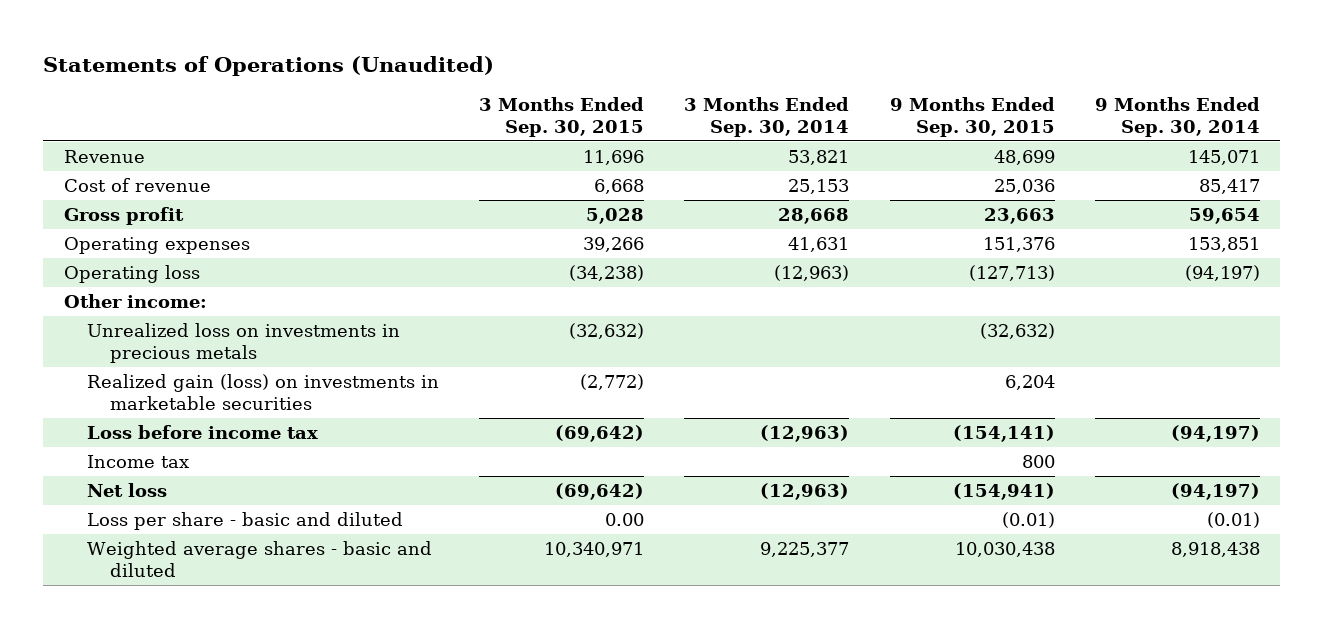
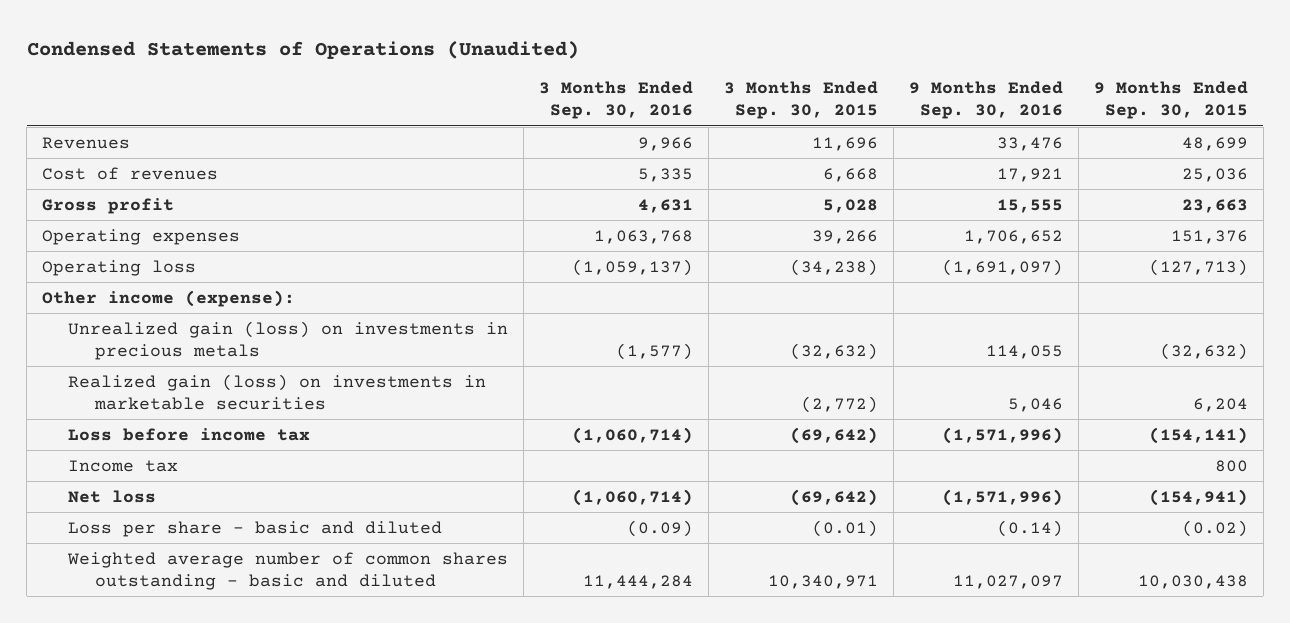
[43,55,495,76] Statements of Operations (Unaudited) -> [26,40,579,59] Condensed Statements of Operations (Unaudited)
[684,96,850,138] 3 Months Ended Sep. 30, 2014 -> none
[1094,96,1260,138] 9 Months Ended Sep. 30, 2014 -> none
none -> [539,81,694,120] 3 Months Ended Sep. 30, 2016
none -> [909,81,1064,120] 9 Months Ended Sep. 30, 2016
[63,149,145,163] Revenue -> [42,136,131,149] Revenues
[63,177,211,192] Cost of revenue -> [42,166,219,180] Cost of revenues
[63,293,207,308] Other income: -> [42,289,296,307] Other income (expense):
[86,322,400,364] Unrealized loss on investments in precious metals -> [68,320,509,361] Unrealized gain (loss) on investments in precious metals
[605,512,645,526] 0.00 -> [812,519,879,537] (0.01)
[1001,511,1055,528] (0.01) -> [1181,519,1248,537] (0.02)
[86,540,432,578] Weighted average shares - basic and diluted -> [67,551,509,591] Weighted average number of common shares outstanding - basic and diluted

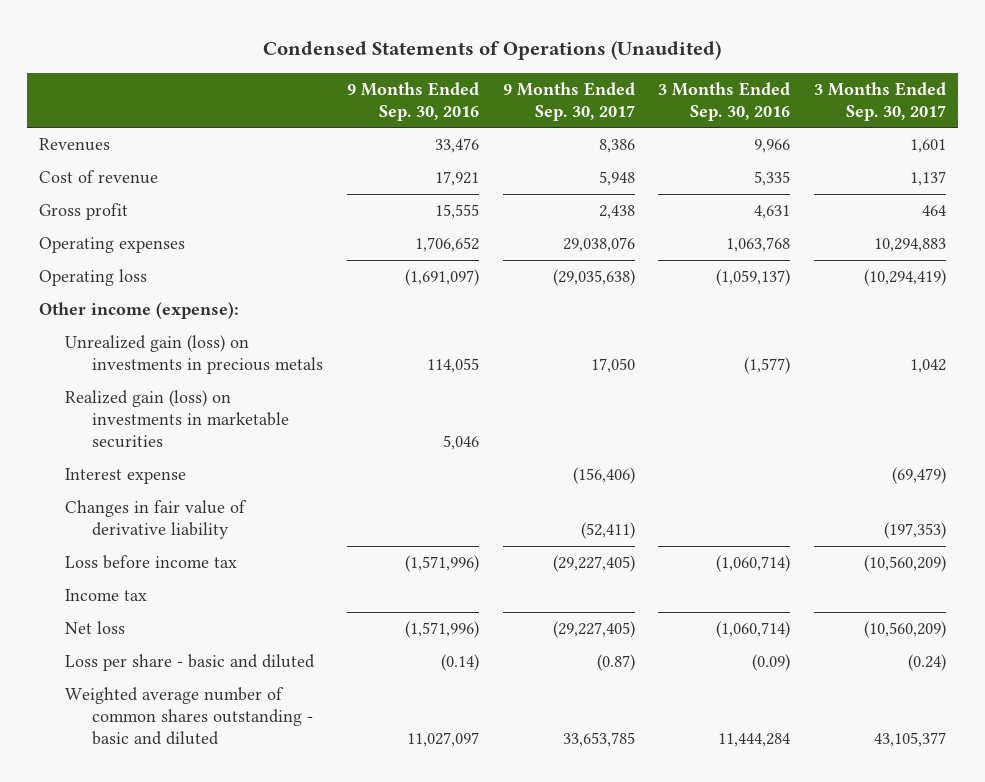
[724,81,879,120] 3 Months Ended Sep. 30, 2015 -> none
[1093,81,1248,120] 9 Months Ended Sep. 30, 2015 -> none
none -> [502,81,635,121] 9 Months Ended Sep. 30, 2017
none -> [814,81,947,121] 3 Months Ended Sep. 30, 2017
[42,166,219,180] Cost of revenues -> [38,170,158,185] Cost of revenue
none -> [65,468,187,485] Interest expense
none -> [65,500,248,540] Changes in fair value of derivative liability

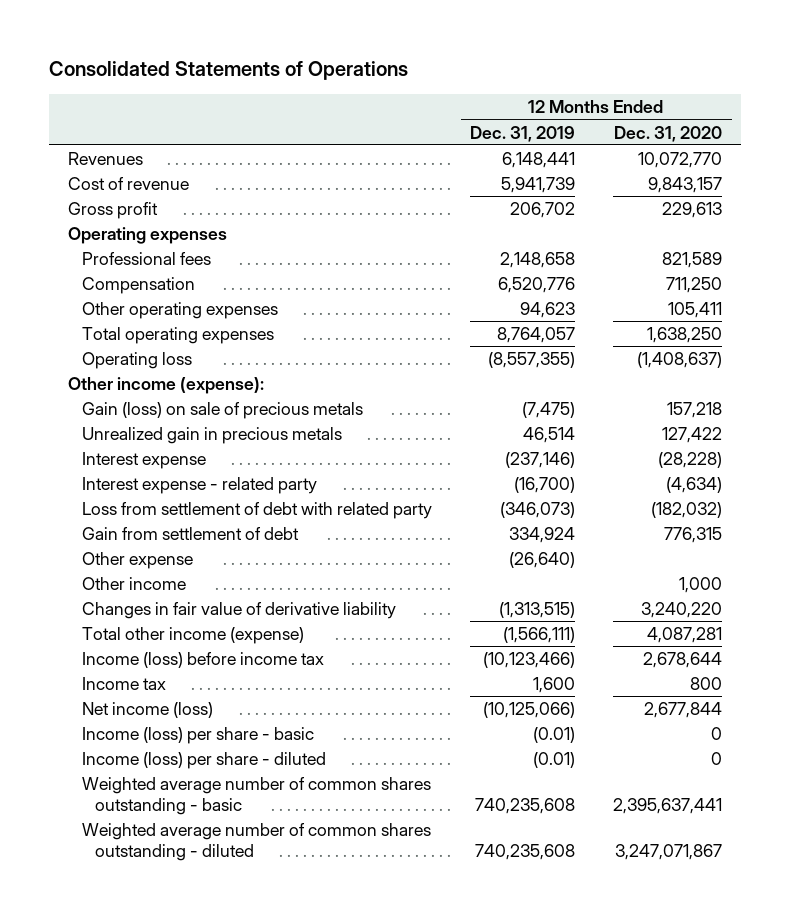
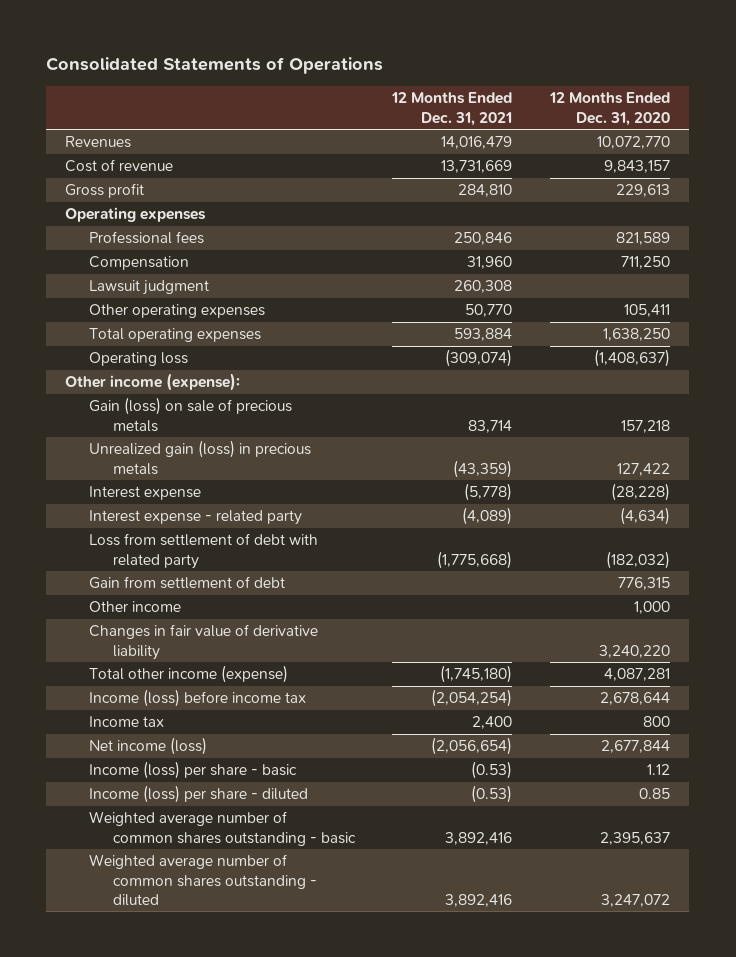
[470,125,576,142] Dec. 31, 2019 -> none
none -> [391,92,513,126] 12 Months Ended Dec. 31, 2021
none -> [88,280,209,296] Lawsuit judgment
[81,427,342,445] Unrealized gain in precious metals -> [88,440,311,475] Unrealized gain (loss) in precious metals
[81,552,193,570] Other expense -> none
[711,727,723,741] 0 -> [647,764,671,776] 1.12
[711,752,723,766] 0 -> [639,788,671,800] 0.85
[613,798,723,815] 2,395,637,441 -> [600,831,671,845] 2,395,637
[615,844,723,861] 3,247,071,867 -> [601,893,671,907] 3,247,072

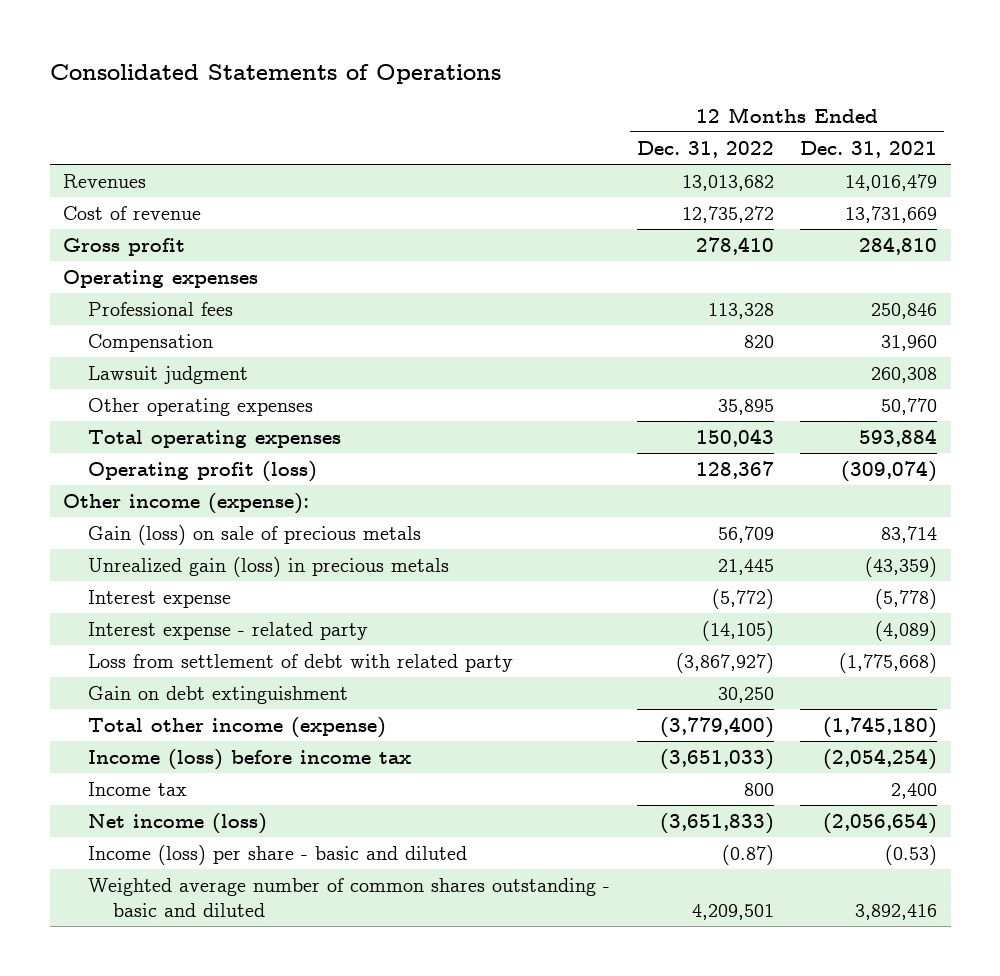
[549,92,671,126] 12 Months Ended Dec. 31, 2020 -> none
none -> [636,140,774,158] Dec. 31, 2022
[88,352,188,367] Operating loss -> [88,460,318,482] Operating profit (loss)
[88,601,181,613] Other income -> none
[88,624,318,660] Changes in fair value of derivative liability -> none
[88,576,285,590] Gain from settlement of debt -> [88,685,349,704] Gain on debt extinguishment
[88,785,308,804] Income (loss) per share - diluted -> none
[88,854,317,906] Weighted average number of common shares outstanding - diluted -> none
[88,761,297,780] Income (loss) per share - basic -> [88,844,468,865] Income (loss) per share - basic and diluted
[88,811,356,846] Weighted average number of common shares outstanding - basic -> [88,877,611,917] Weighted average number of common shares outstanding - basic and diluted

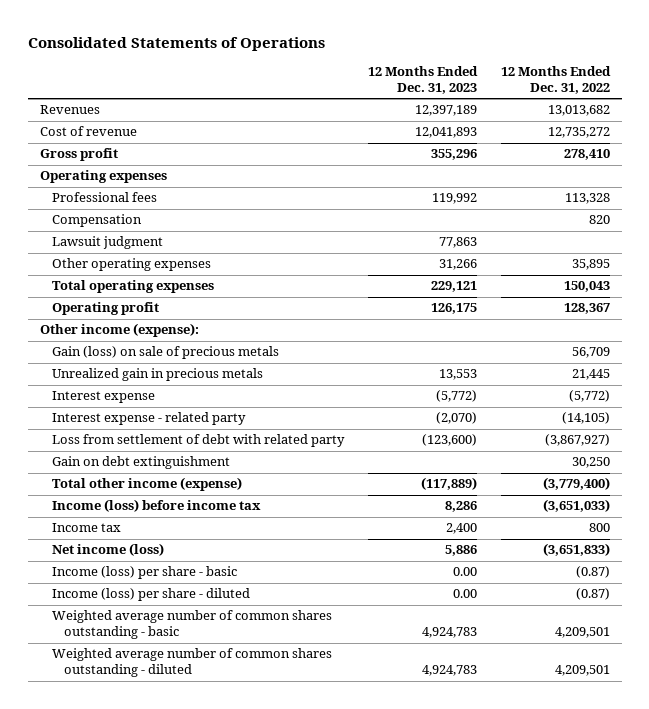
[800,140,938,158] Dec. 31, 2021 -> none
none -> [367,66,478,95] 12 Months Ended Dec. 31, 2023
[88,460,318,482] Operating profit (loss) -> [51,302,159,316] Operating profit
[88,556,450,577] Unrealized gain (loss) in precious metals -> [51,368,263,382] Unrealized gain in precious metals
[88,844,468,865] Income (loss) per share - basic and diluted -> [51,566,237,580] Income (loss) per share - basic
none -> [51,588,250,602] Income (loss) per share - diluted
[88,877,611,917] Weighted average number of common shares outstanding - basic and diluted -> [51,610,332,640] Weighted average number of common shares outstanding - basic
none -> [51,648,332,678] Weighted average number of common shares outstanding - diluted

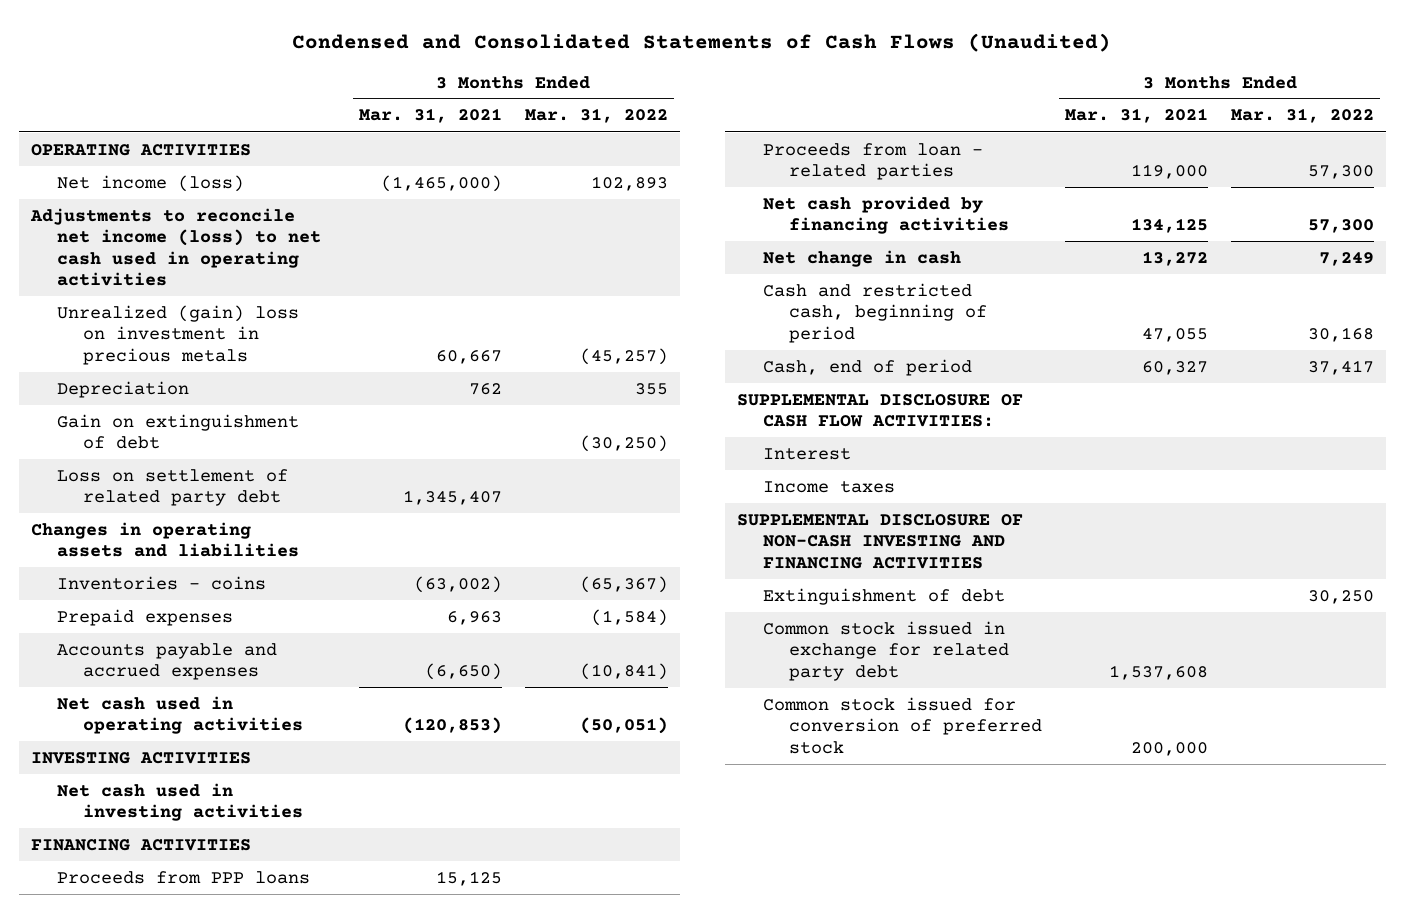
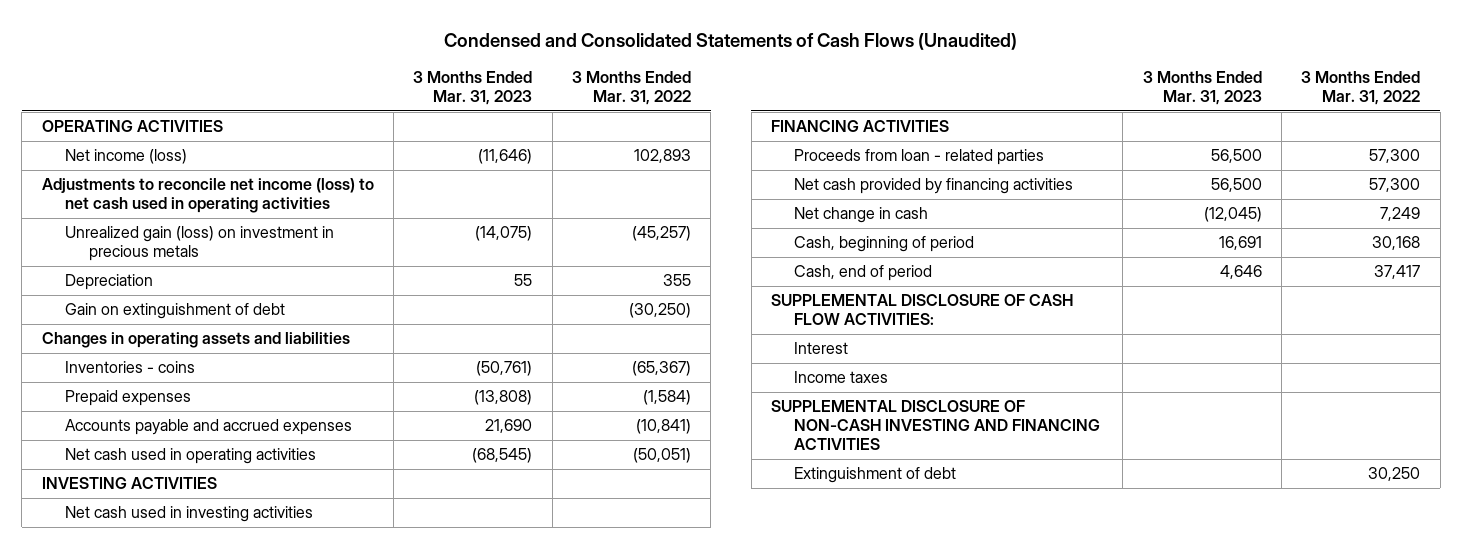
[358,108,502,124] Mar. 31, 2021 -> none
none -> [413,71,533,106] 3 Months Ended Mar. 31, 2023
[56,304,299,365] Unrealized (gain) loss on investment in precious metals -> [65,226,335,262] Unrealized gain (loss) on investment in precious metals
[56,468,288,507] Loss on settlement of related party debt -> none
[56,870,310,884] Proceeds from PPP loans -> none
[762,282,988,343] Cash and restricted cash, beginning of period -> [794,236,975,253] Cash, beginning of period
[762,620,1010,681] Common stock issued in exchange for related party debt -> none
[762,696,1043,754] Common stock issued for conversion of preferred stock -> none

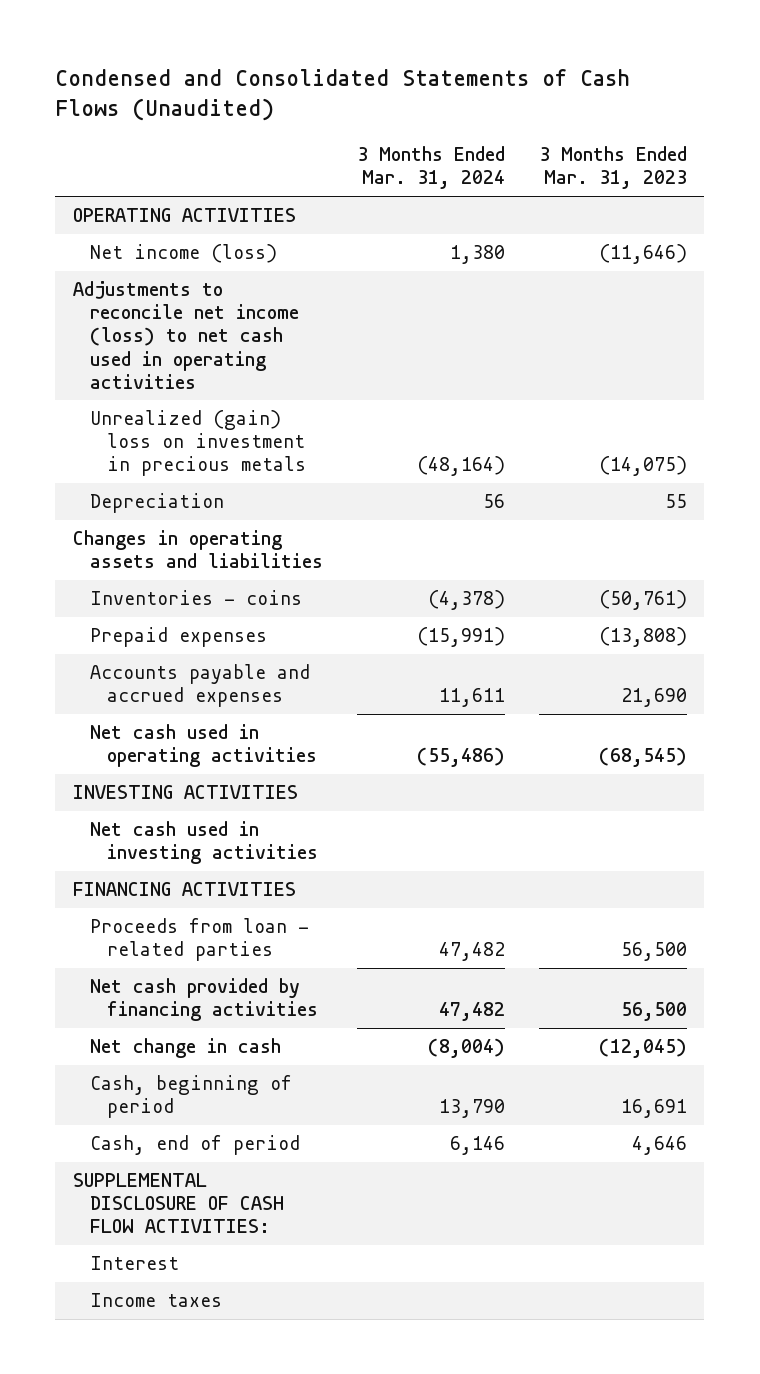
[572,71,692,106] 3 Months Ended Mar. 31, 2022 -> none
none -> [357,146,506,190] 3 Months Ended Mar. 31, 2024
[65,226,335,262] Unrealized gain (loss) on investment in precious metals -> [89,410,307,477] Unrealized (gain) loss on investment in precious metals
[65,303,286,320] Gain on extinguishment of debt -> none
[770,400,1101,451] SUPPLEMENTAL DISCLOSURE OF NON-CASH INVESTING AND FINANCING ACTIVITIES -> none
[794,467,957,484] Extinguishment of debt -> none

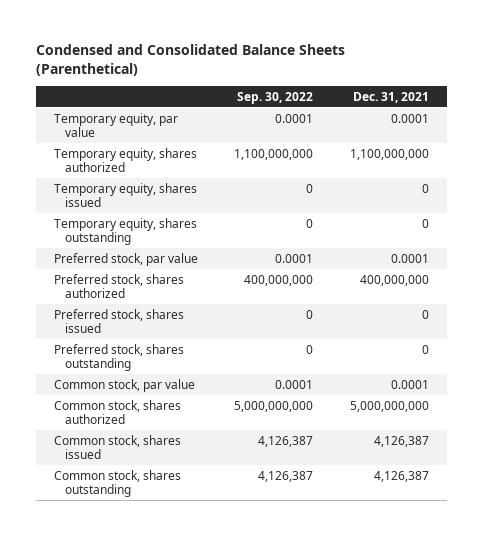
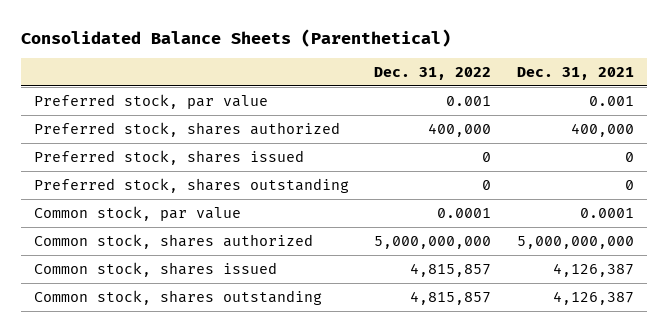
[35,43,345,76] Condensed and Consolidated Balance Sheets (Parenthetical) -> [20,28,451,47] Consolidated Balance Sheets (Parenthetical)
[237,91,314,104] Sep. 30, 2022 -> none
none -> [374,66,492,80] Dec. 31, 2022
[53,112,178,138] Temporary equity, par value -> none
[53,147,197,173] Temporary equity, shares authorized -> none
[53,182,197,208] Temporary equity, shares issued -> none
[53,217,197,246] Temporary equity, shares outstanding -> none
[390,253,429,263] 0.0001 -> [588,95,634,106] 0.001
[359,274,429,286] 400,000,000 -> [570,122,634,137] 400,000

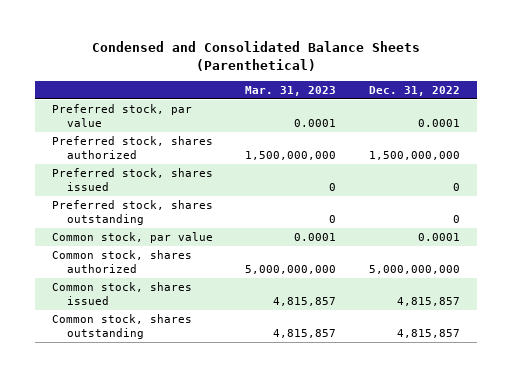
[20,28,451,47] Consolidated Balance Sheets (Parenthetical) -> [91,41,420,71] Condensed and Consolidated Balance Sheets (Parenthetical)
[516,66,634,80] Dec. 31, 2021 -> none
none -> [245,85,337,96] Mar. 31, 2023
[446,95,492,106] 0.001 -> [418,119,461,128] 0.0001
[428,122,492,137] 400,000 -> [369,151,461,161] 1,500,000,000

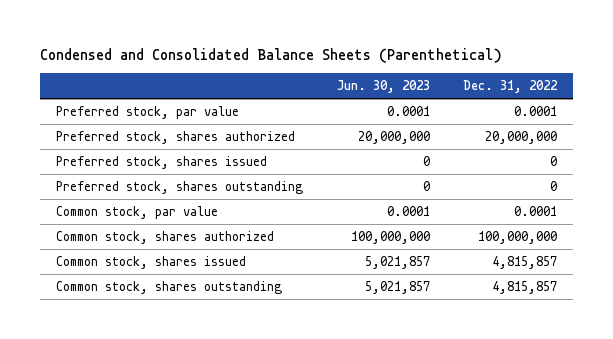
[245,85,337,96] Mar. 31, 2023 -> none
none -> [336,80,430,94] Jun. 30, 2023
[369,151,461,161] 1,500,000,000 -> [484,131,557,145] 20,000,000
[369,265,461,275] 5,000,000,000 -> [477,231,557,245] 100,000,000

